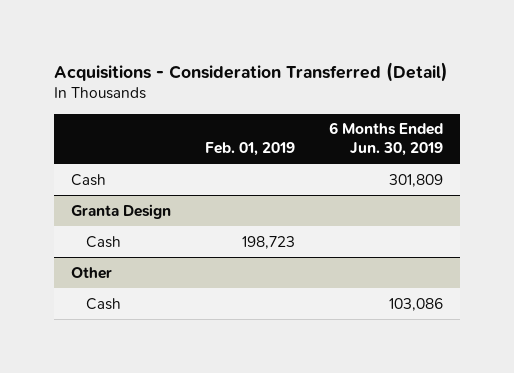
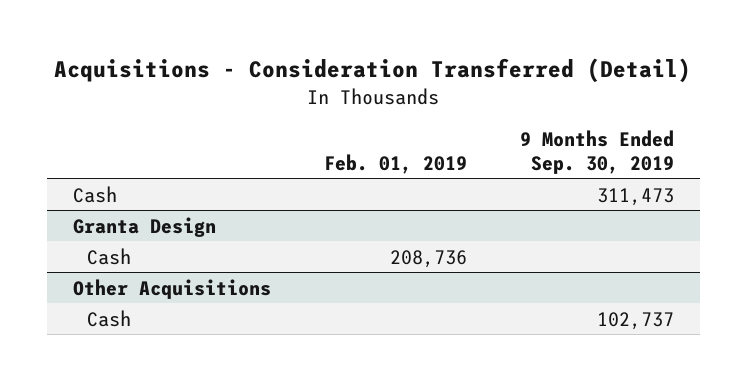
[328,122,443,157] 6 Months Ended Jun. 30, 2019 -> none
none -> [519,129,674,174] 9 Months Ended Sep. 30, 2019
[241,235,295,249] 198,723 -> [389,249,467,268] 208,736
[70,266,112,279] Other -> [73,278,272,299] Other Acquisitions

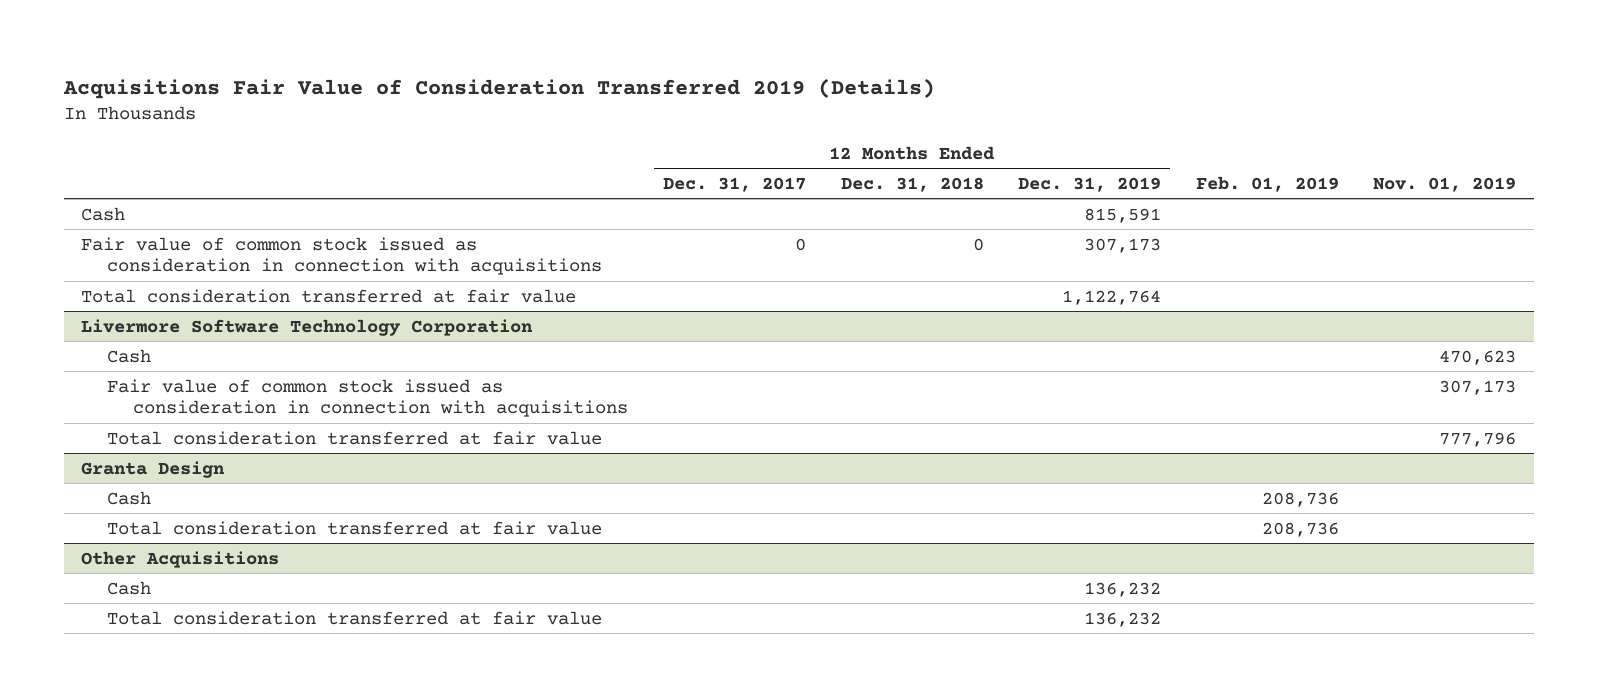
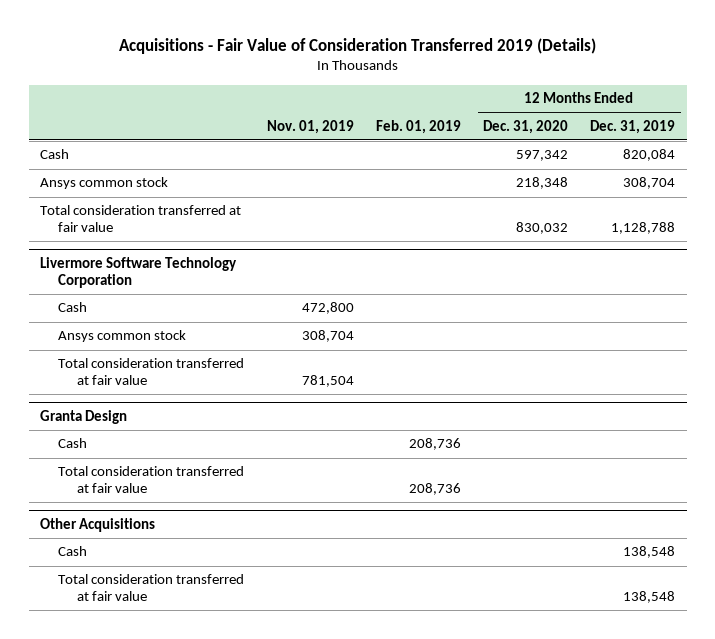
[63,77,936,99] Acquisitions Fair Value of Consideration Transferred 2019 (Details) -> [118,38,596,55] Acquisitions - Fair Value of Consideration Transferred 2019 (Details)
[662,176,806,192] Dec. 31, 2017 -> none
[840,176,984,192] Dec. 31, 2018 -> none
none -> [483,119,569,134] Dec. 31, 2020
[81,236,603,276] Fair value of common stock issued as consideration in connection with acquisitions -> none
[1084,207,1162,223] 815,591 -> [623,149,676,162] 820,084
none -> [40,177,169,190] Ansys common stock
[1062,289,1162,305] 1,122,764 -> [611,222,676,235] 1,128,788
[107,378,629,418] Fair value of common stock issued as consideration in connection with acquisitions -> none
[1439,349,1517,365] 470,623 -> [301,302,354,315] 472,800
none -> [58,330,187,343] Ansys common stock
[1439,431,1517,447] 777,796 -> [301,375,354,388] 781,504
[1084,581,1162,597] 136,232 -> [623,546,676,559] 138,548
[1084,611,1162,627] 136,232 -> [623,591,676,604] 138,548

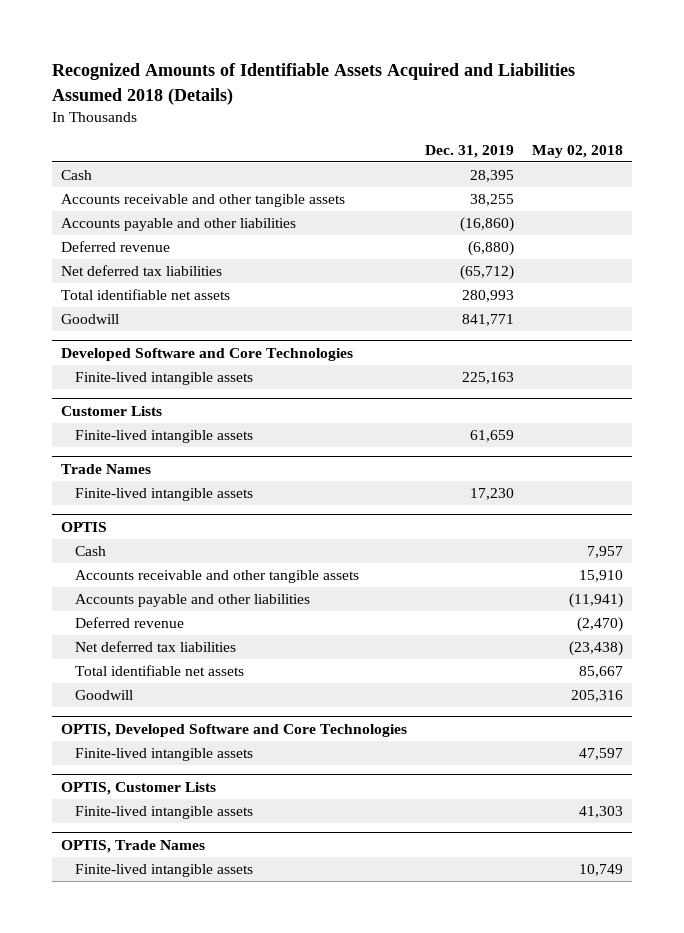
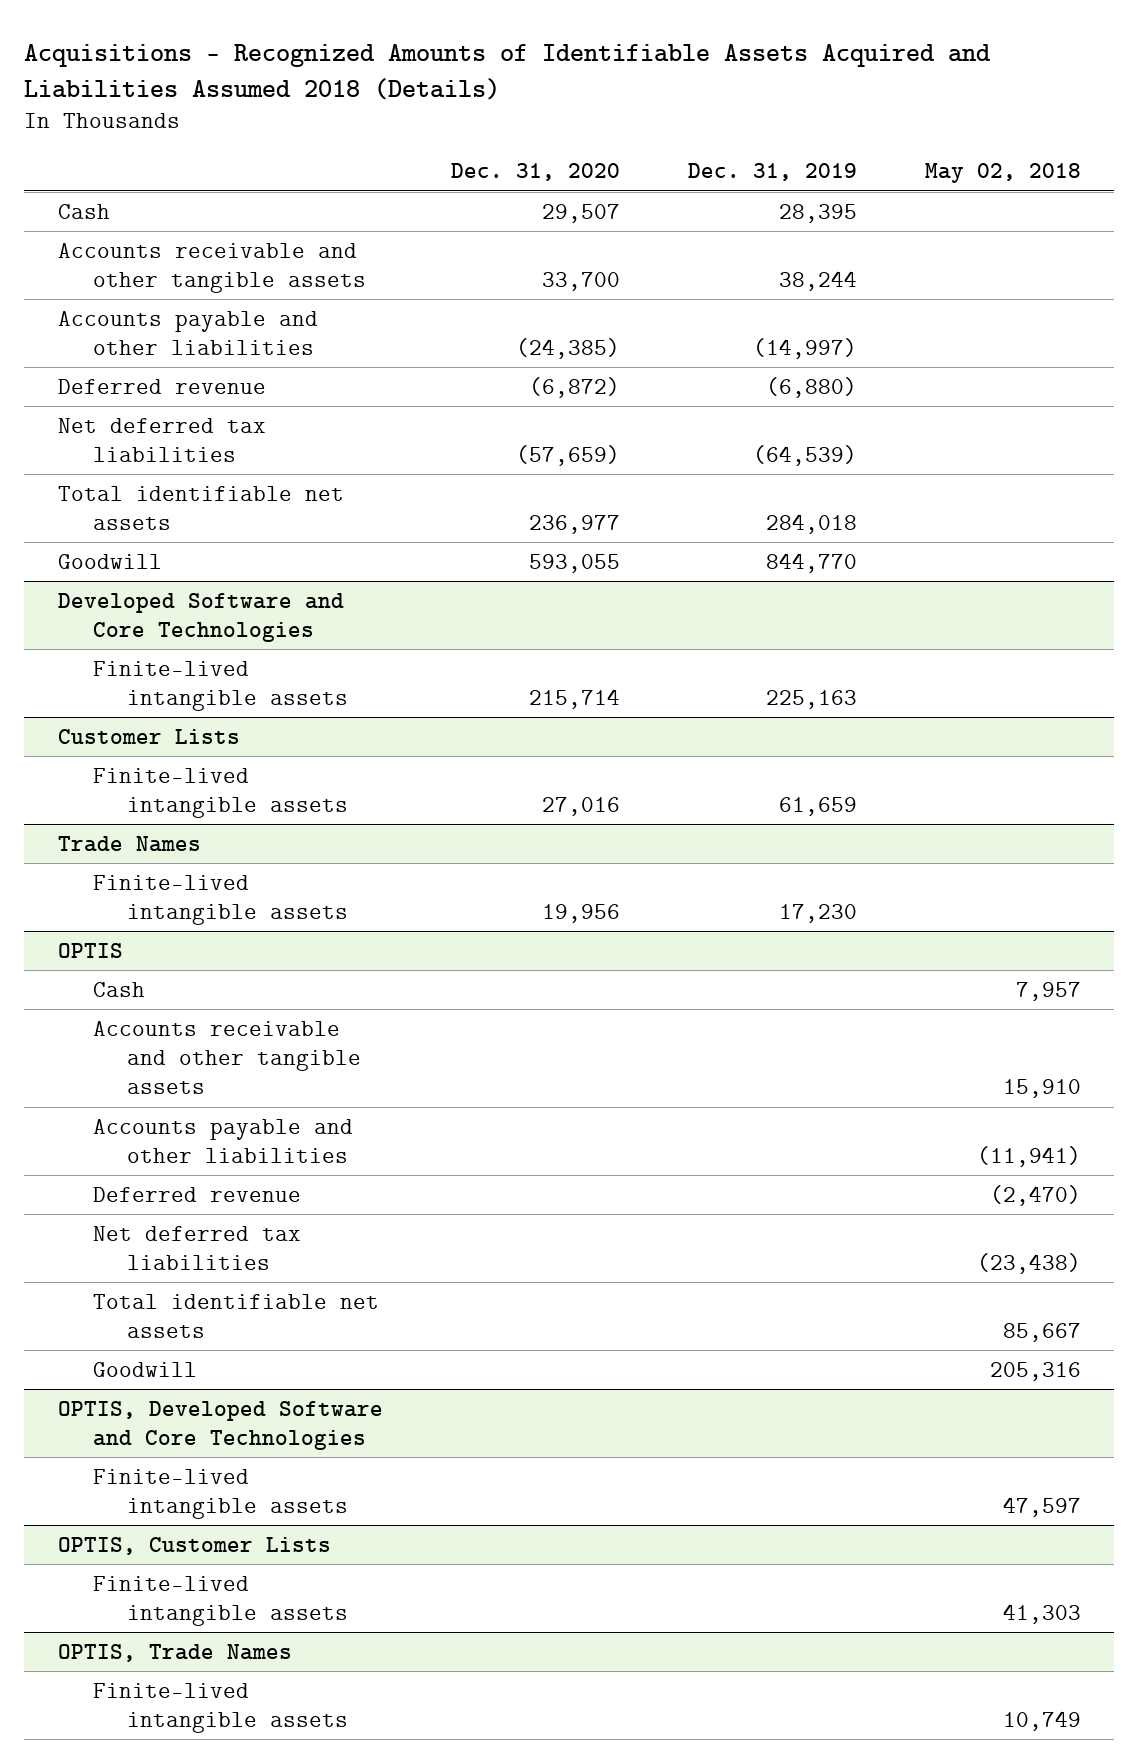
[51,63,575,105] Recognized Amounts of Identifiable Assets Acquired and Liabilities Assumed 2018 (Details) -> [24,43,992,100] Acquisitions - Recognized Amounts of Identifiable Assets Acquired and Liabilities Assumed 2018 (Details)
none -> [451,163,621,182] Dec. 31, 2020
[469,194,514,207] 38,255 -> [778,270,857,291] 38,244
[459,217,514,233] (16,860) -> [752,337,857,359] (14,997)
[459,265,514,281] (65,712) -> [752,444,857,466] (64,539)
[461,290,514,303] 280,993 -> [765,513,857,534] 284,018
[461,314,514,327] 841,771 -> [765,552,857,573] 844,770

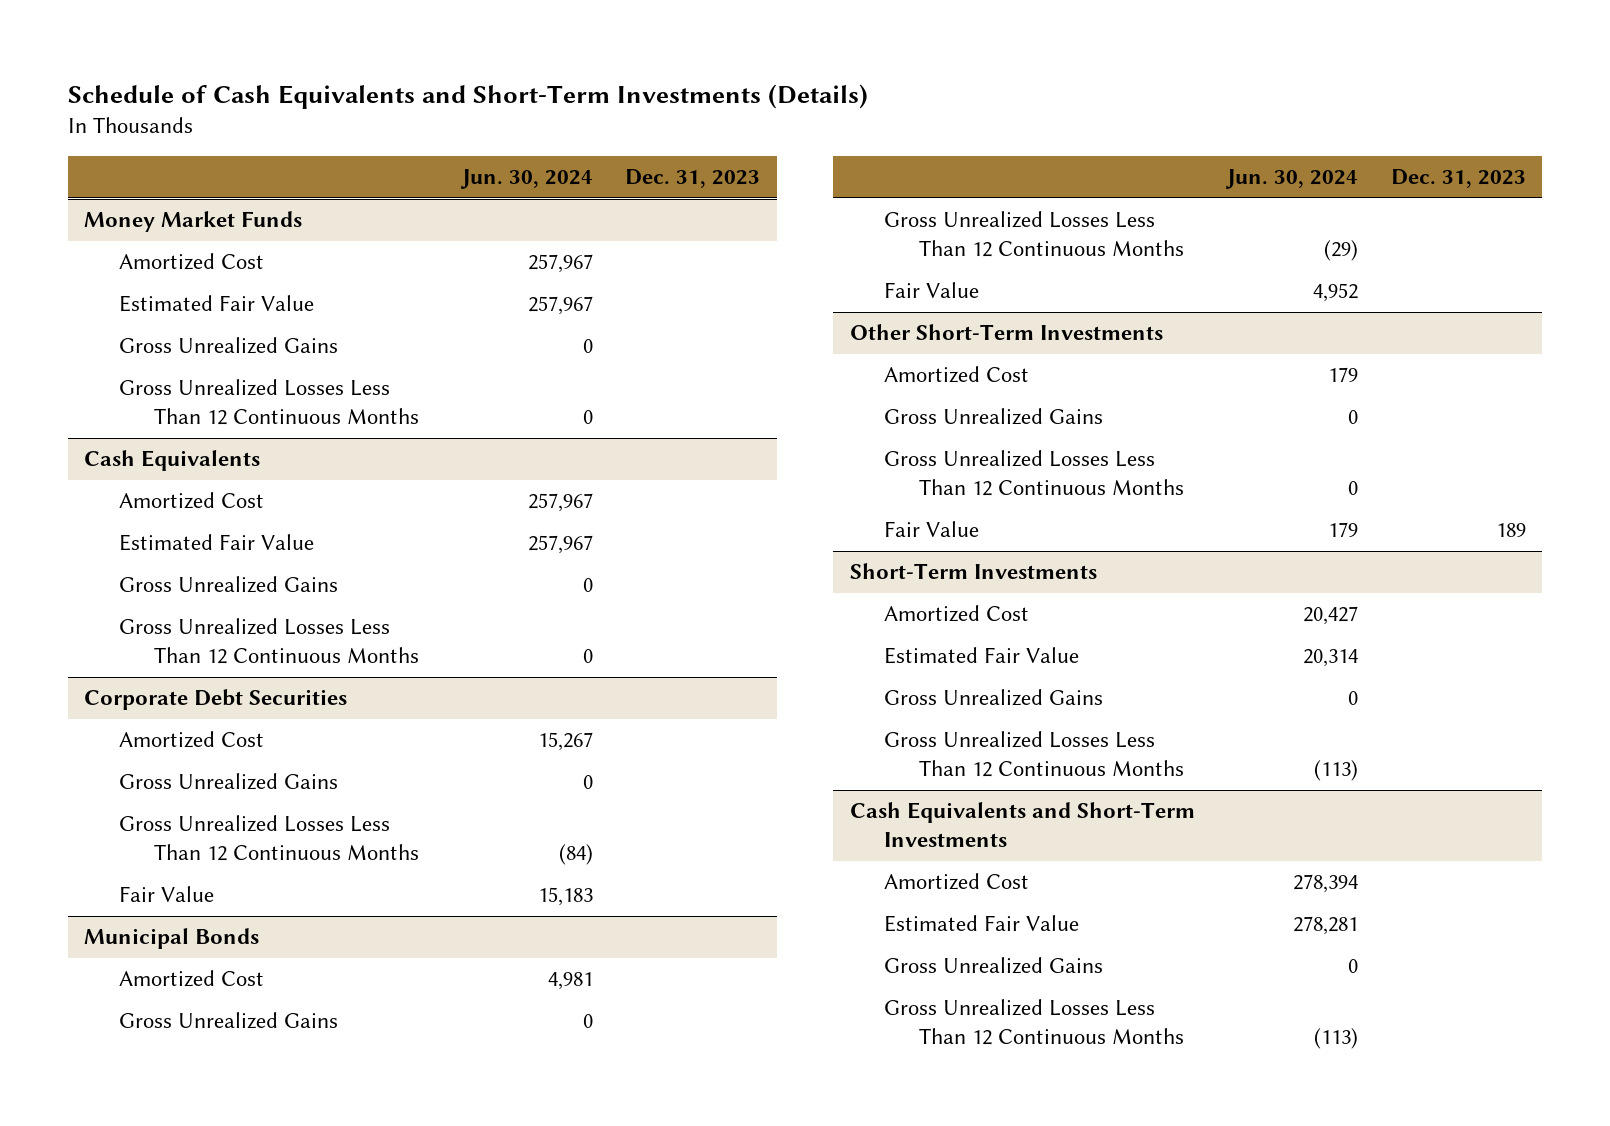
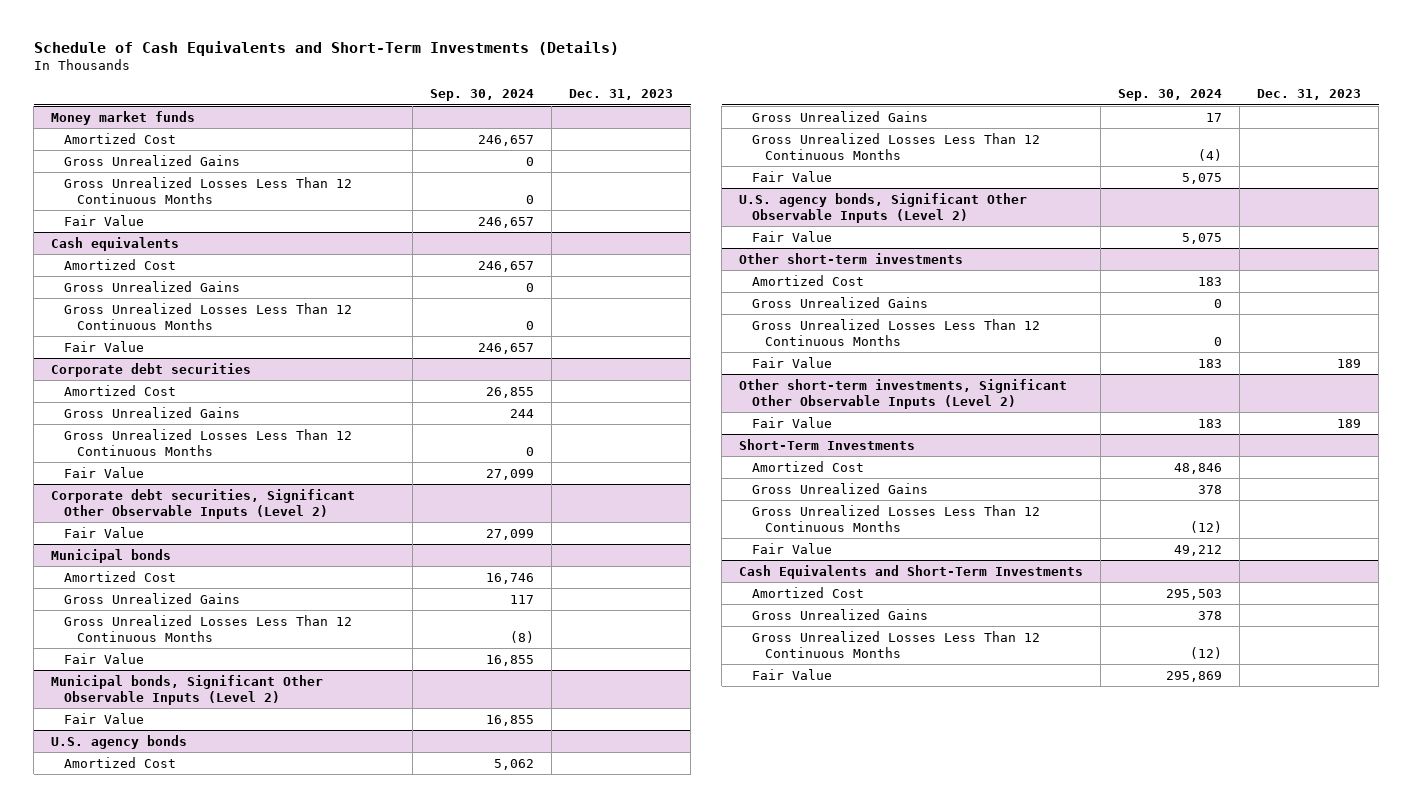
[459,169,593,190] Jun. 30, 2024 -> none
none -> [430,89,535,102] Sep. 30, 2024
[84,211,303,233] Money Market Funds -> [51,110,196,125] Money market funds
[119,295,315,313] Estimated Fair Value -> none
none -> [64,214,145,226] Fair Value
[84,450,261,472] Cash Equivalents -> [51,236,180,251] Cash equivalents
[119,534,315,552] Estimated Fair Value -> none
none -> [64,340,145,352] Fair Value
[84,689,348,711] Corporate Debt Securities -> [51,362,252,377] Corporate debt securities
none -> [51,488,356,519] Corporate debt securities, Significant Other Observable Inputs (Level 2)
none -> [64,526,145,538] Fair Value
[84,928,260,950] Municipal Bonds -> [51,548,172,563] Municipal bonds
none -> [51,674,324,705] Municipal bonds, Significant Other Observable Inputs (Level 2)
none -> [64,712,145,724] Fair Value
none -> [51,734,188,749] U.S. agency bonds
none -> [64,756,177,768] Amortized Cost
none -> [752,110,929,122] Gross Unrealized Gains
none -> [752,132,1041,160] Gross Unrealized Losses Less Than 12 Continuous Months
none -> [752,170,833,182] Fair Value
none -> [739,192,1028,223] U.S. agency bonds, Significant Other Observable Inputs (Level 2)
none -> [752,230,833,242] Fair Value
[849,324,1163,341] Other Short-Term Investments -> [739,252,964,264] Other short-term investments
none -> [739,378,1068,409] Other short-term investments, Significant Other Observable Inputs (Level 2)
none -> [752,416,833,428] Fair Value
[884,647,1080,665] Estimated Fair Value -> none
none -> [752,542,833,554] Fair Value
[884,915,1080,933] Estimated Fair Value -> none
none -> [752,668,833,680] Fair Value

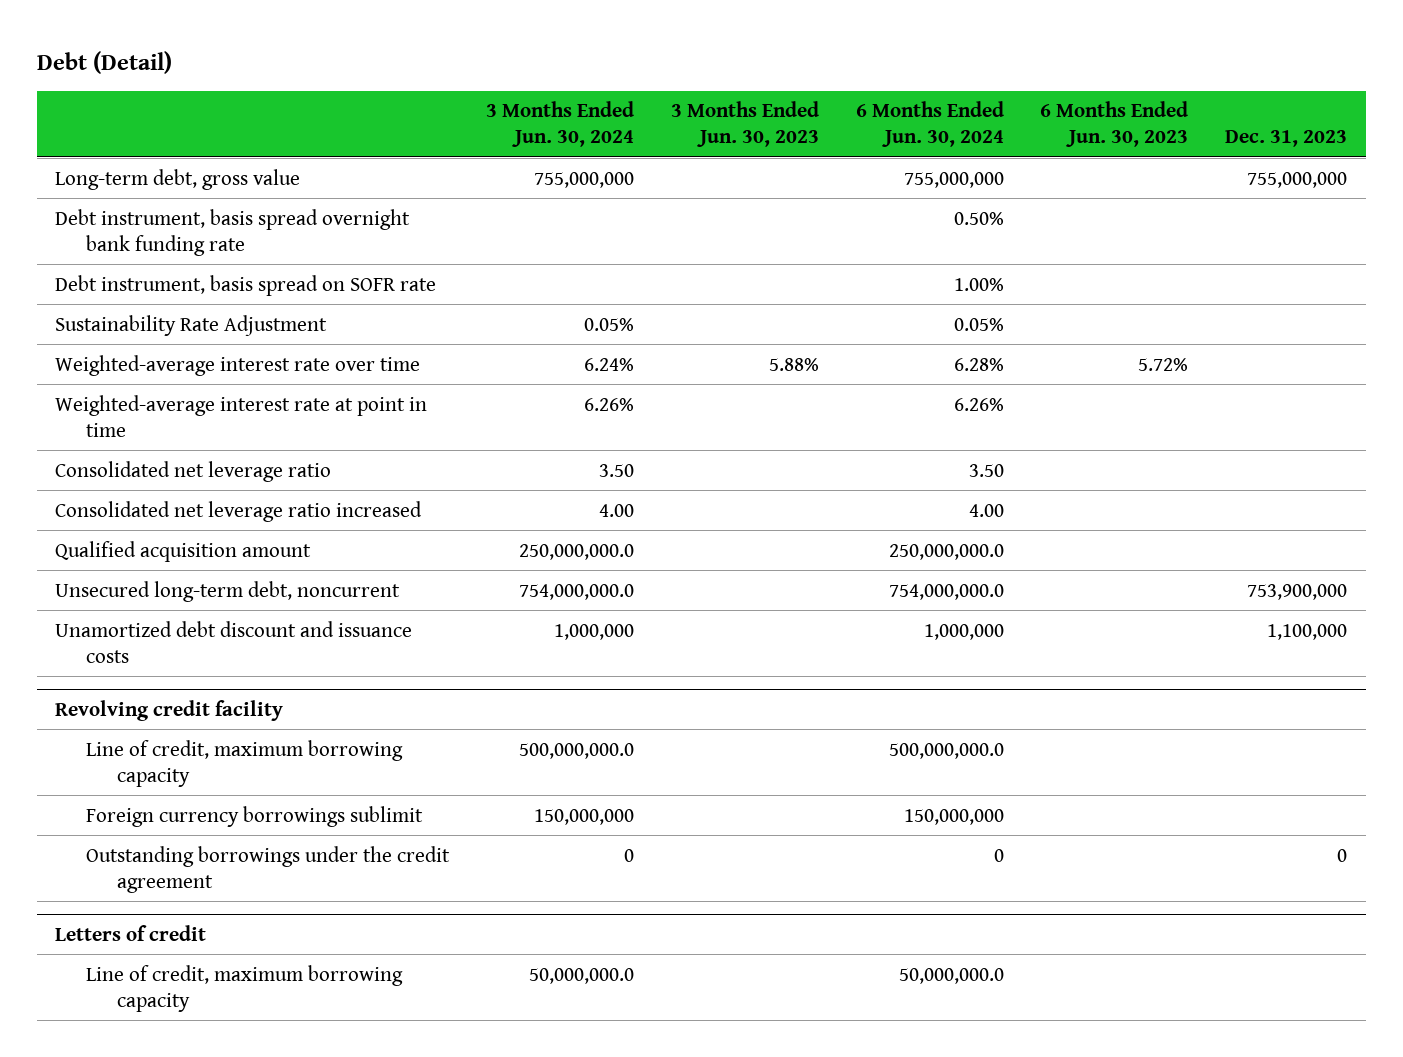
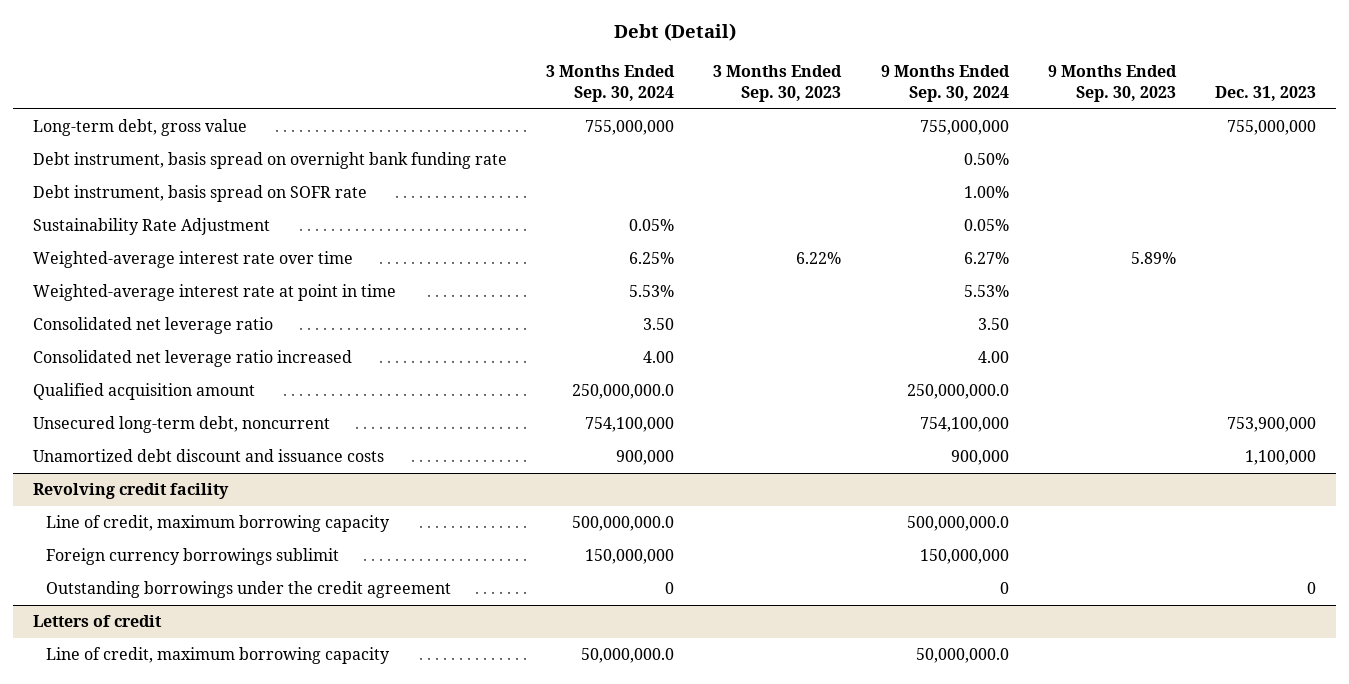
[486,101,635,148] 3 Months Ended Jun. 30, 2024 -> none
[670,101,819,148] 3 Months Ended Jun. 30, 2023 -> none
[855,101,1004,148] 6 Months Ended Jun. 30, 2024 -> none
[1040,101,1189,148] 6 Months Ended Jun. 30, 2023 -> none
none -> [546,64,676,102] 3 Months Ended Sep. 30, 2024
none -> [713,64,843,102] 3 Months Ended Sep. 30, 2023
none -> [880,64,1010,102] 9 Months Ended Sep. 30, 2024
none -> [1048,64,1178,102] 9 Months Ended Sep. 30, 2023
[55,208,411,256] Debt instrument, basis spread overnight bank funding rate -> [32,152,507,170] Debt instrument, basis spread on overnight bank funding rate

